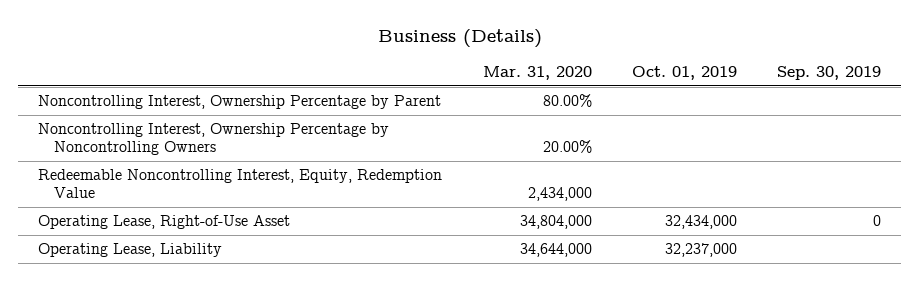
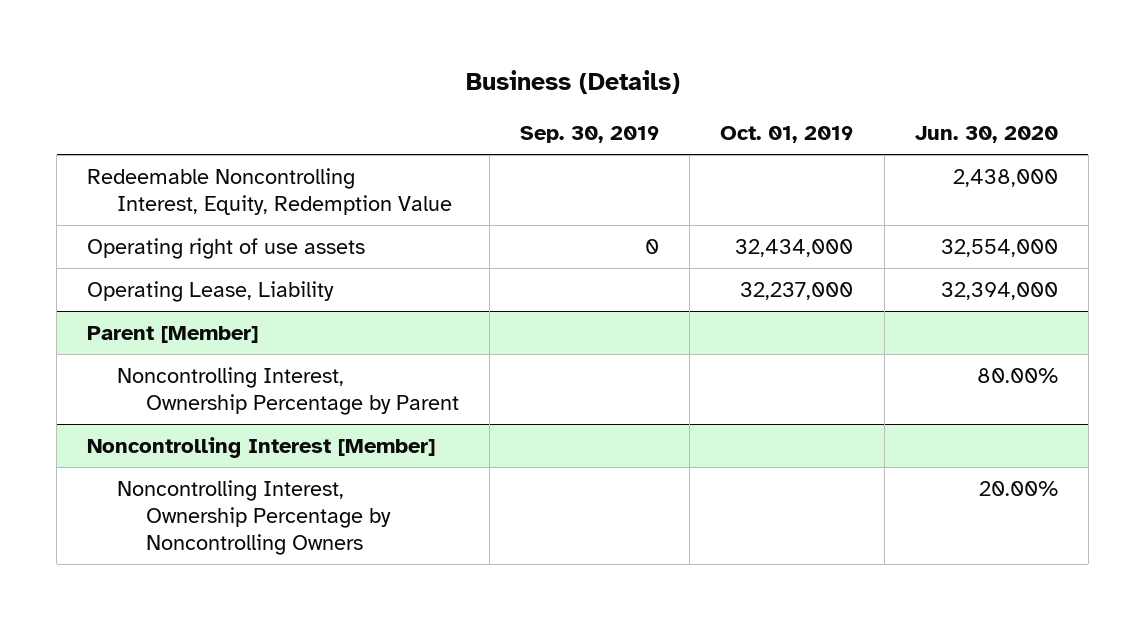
[482,66,592,81] Mar. 31, 2020 -> none
none -> [914,126,1058,144] Jun. 30, 2020
[38,95,442,110] Noncontrolling Interest, Ownership Percentage by Parent -> none
[38,123,390,156] Noncontrolling Interest, Ownership Percentage by Noncontrolling Owners -> none
[38,215,291,230] Operating Lease, Right-of-Use Asset -> [87,237,366,259] Operating right of use assets
none -> [87,325,259,343] Parent [Member]
none -> [116,366,459,415] Noncontrolling Interest, Ownership Percentage by Parent
none -> [87,436,436,458] Noncontrolling Interest [Member]
none -> [116,479,391,555] Noncontrolling Interest, Ownership Percentage by Noncontrolling Owners

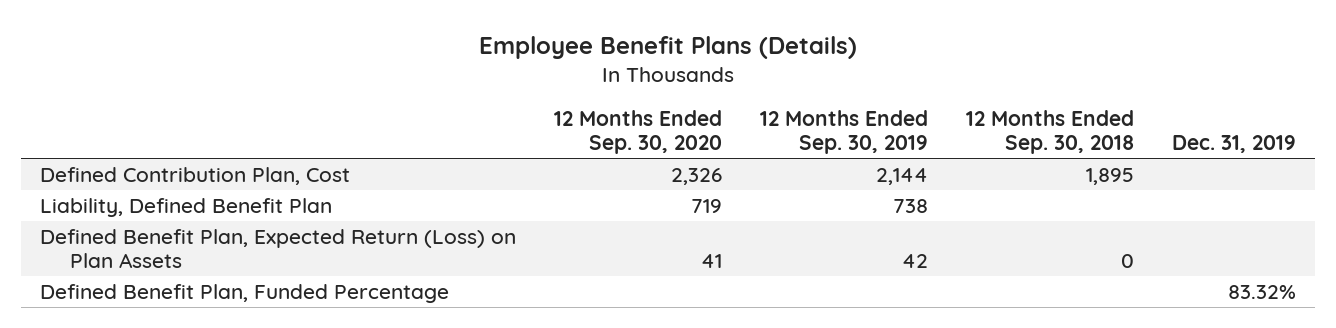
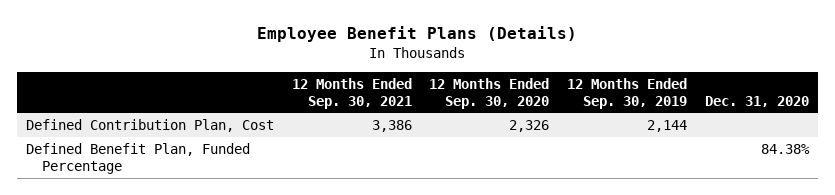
[966,110,1135,155] 12 Months Ended Sep. 30, 2018 -> none
[1172,135,1297,154] Dec. 31, 2019 -> none
none -> [291,77,412,109] 12 Months Ended Sep. 30, 2021
none -> [704,95,809,107] Dec. 31, 2020
[40,197,333,217] Liability, Defined Benefit Plan -> none
[40,228,517,269] Defined Benefit Plan, Expected Return (Loss) on Plan Assets -> none

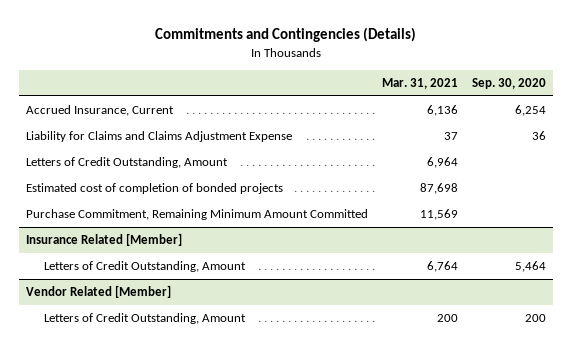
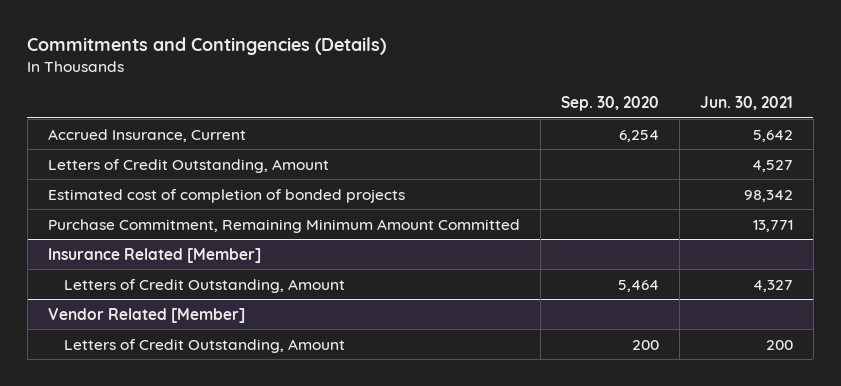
[382,77,459,89] Mar. 31, 2021 -> none
none -> [699,96,793,111] Jun. 30, 2021
[26,131,293,143] Liability for Claims and Claims Adjustment Expense -> none

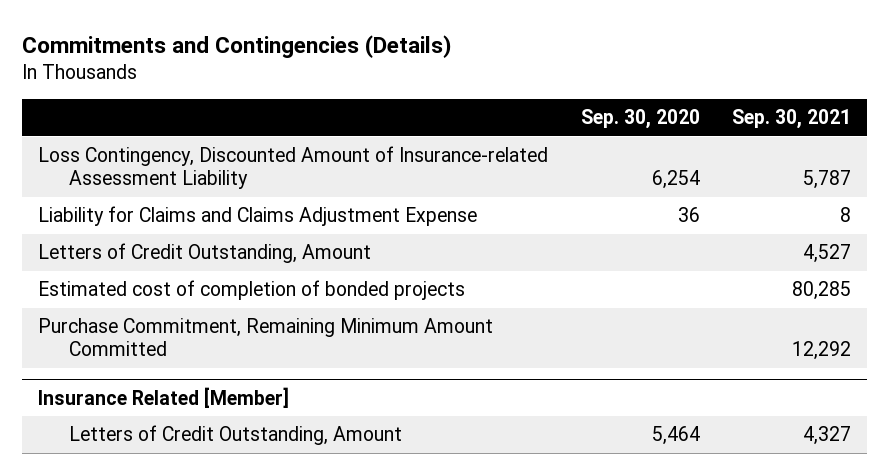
[699,96,793,111] Jun. 30, 2021 -> none
none -> [732,109,852,130] Sep. 30, 2021
[47,128,246,142] Accrued Insurance, Current -> [38,146,549,190] Loss Contingency, Discounted Amount of Insurance-related Assessment Liability
none -> [38,206,478,227] Liability for Claims and Claims Adjustment Expense
[47,307,245,323] Vendor Related [Member] -> none
[63,338,345,353] Letters of Credit Outstanding, Amount -> none

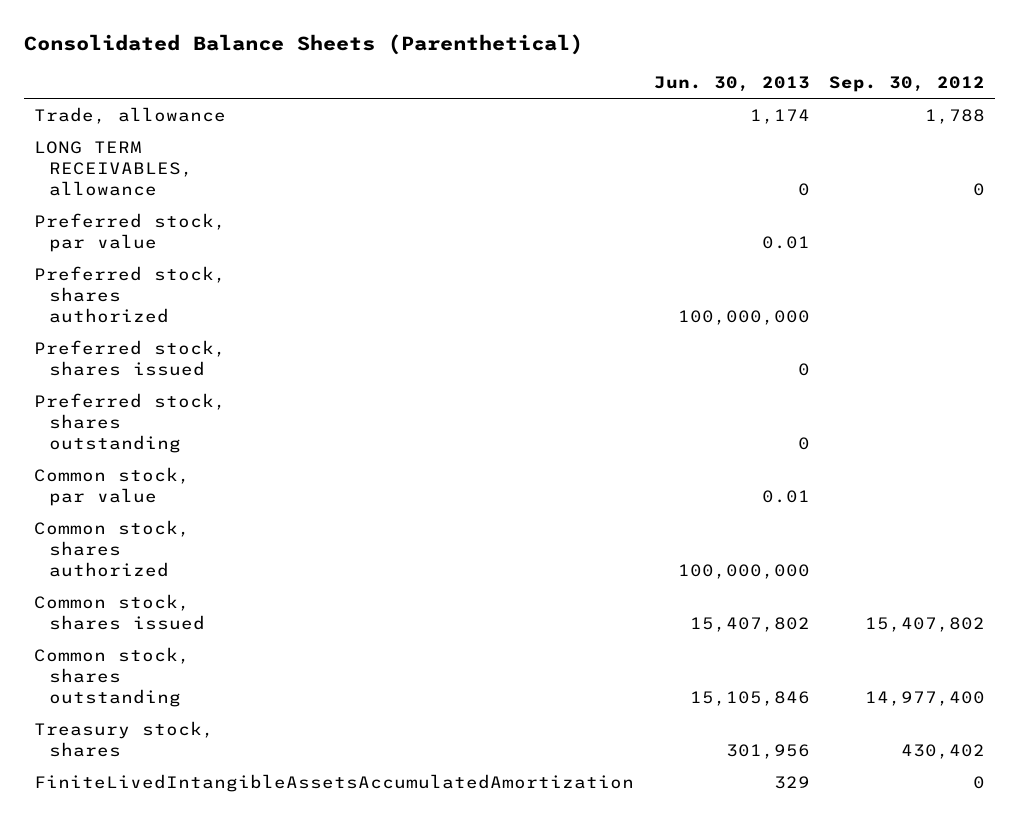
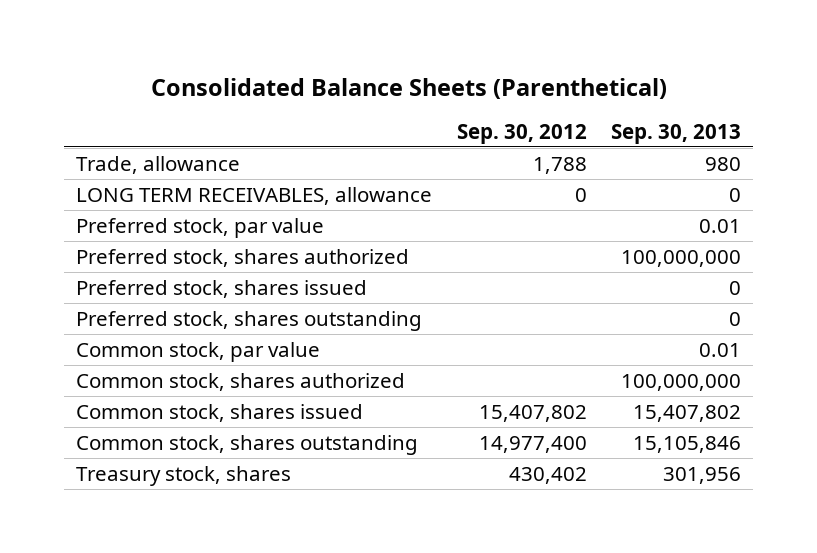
[653,76,810,93] Jun. 30, 2013 -> none
none -> [610,123,741,144] Sep. 30, 2013
[33,773,634,792] FiniteLivedIntangibleAssetsAccumulatedAmortization -> none

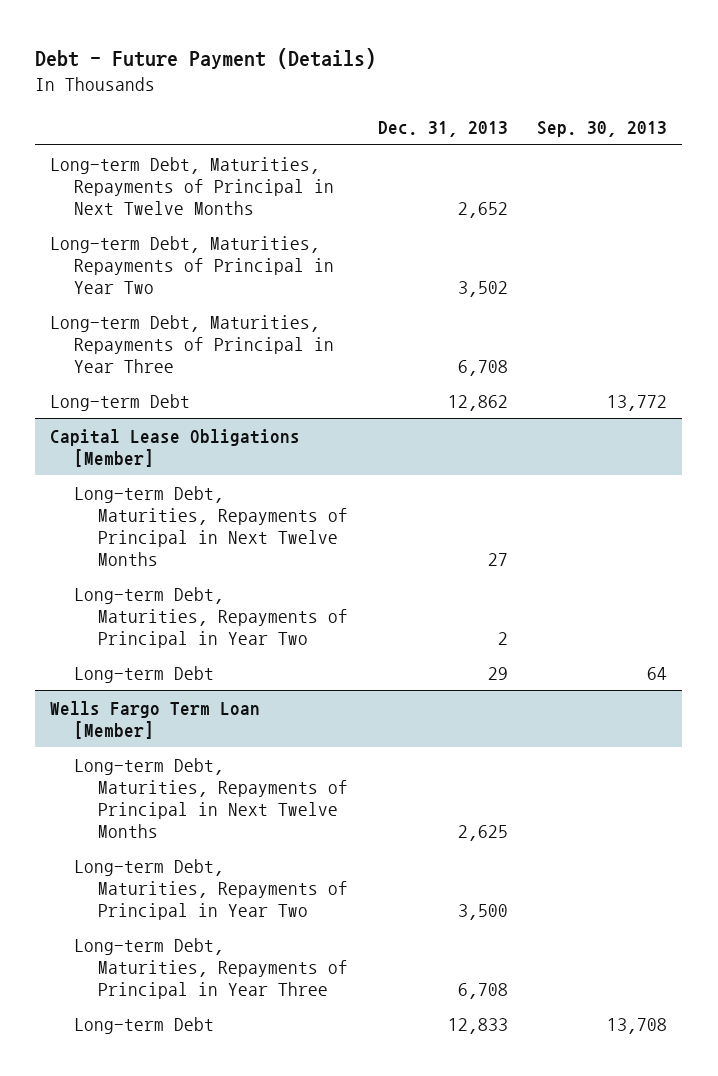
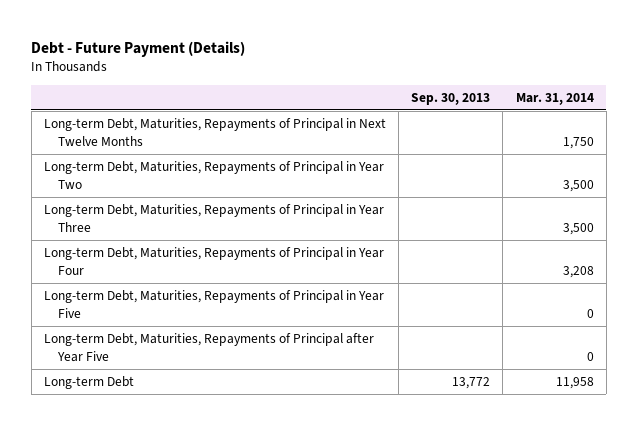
[377,120,508,137] Dec. 31, 2013 -> none
none -> [515,92,594,105] Mar. 31, 2014
none -> [44,246,385,275] Long-term Debt, Maturities, Repayments of Principal in Year Four
none -> [44,289,385,318] Long-term Debt, Maturities, Repayments of Principal in Year Five
none -> [44,332,375,362] Long-term Debt, Maturities, Repayments of Principal after Year Five
[50,428,301,467] Capital Lease Obligations [Member] -> none
[73,485,348,566] Long-term Debt, Maturities, Repayments of Principal in Next Twelve Months -> none
[73,586,348,648] Long-term Debt, Maturities, Repayments of Principal in Year Two -> none
[73,665,214,683] Long-term Debt -> none
[50,700,261,739] Wells Fargo Term Loan [Member] -> none
[73,757,348,838] Long-term Debt, Maturities, Repayments of Principal in Next Twelve Months -> none
[73,858,348,920] Long-term Debt, Maturities, Repayments of Principal in Year Two -> none
[73,937,348,999] Long-term Debt, Maturities, Repayments of Principal in Year Three -> none
[73,1016,214,1034] Long-term Debt -> none

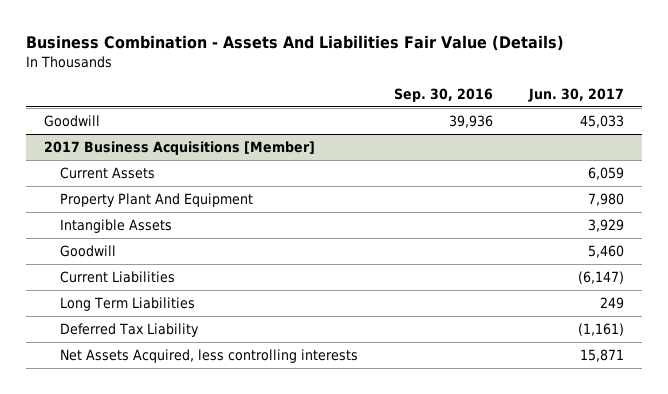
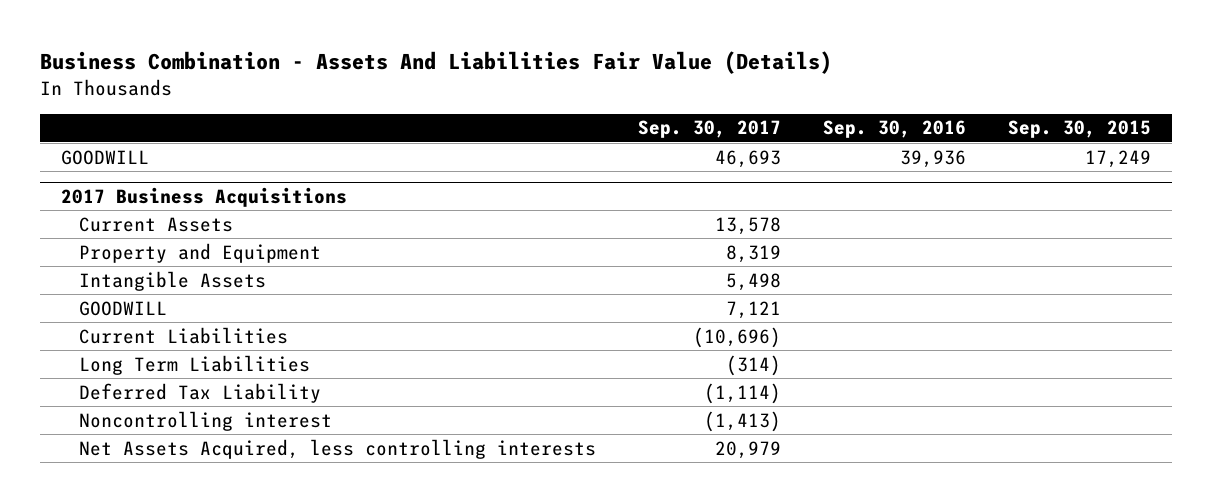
[527,87,624,102] Jun. 30, 2017 -> none
none -> [637,120,781,139] Sep. 30, 2017
none -> [1007,120,1151,139] Sep. 30, 2015
[44,115,101,128] Goodwill -> [60,149,149,165] GOODWILL
[44,141,316,156] 2017 Business Acquisitions [Member] -> [60,186,347,207] 2017 Business Acquisitions
[59,193,253,208] Property Plant And Equipment -> [78,242,321,263] Property and Equipment
[59,245,116,258] Goodwill -> [78,300,167,316] GOODWILL
none -> [78,410,332,431] Noncontrolling interest

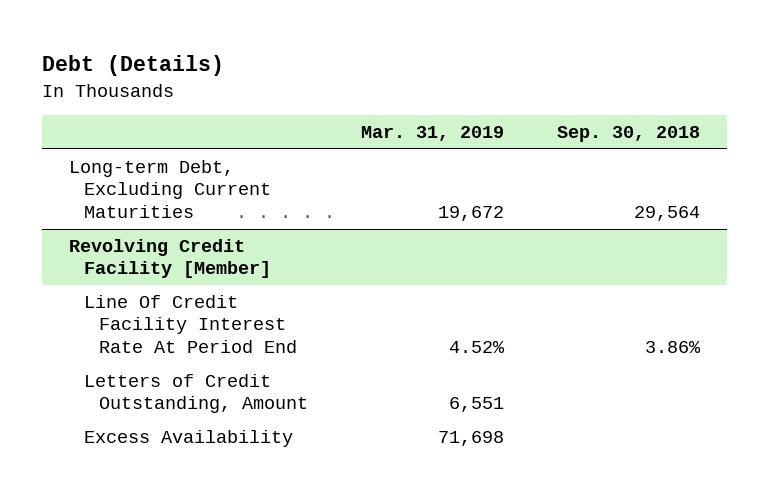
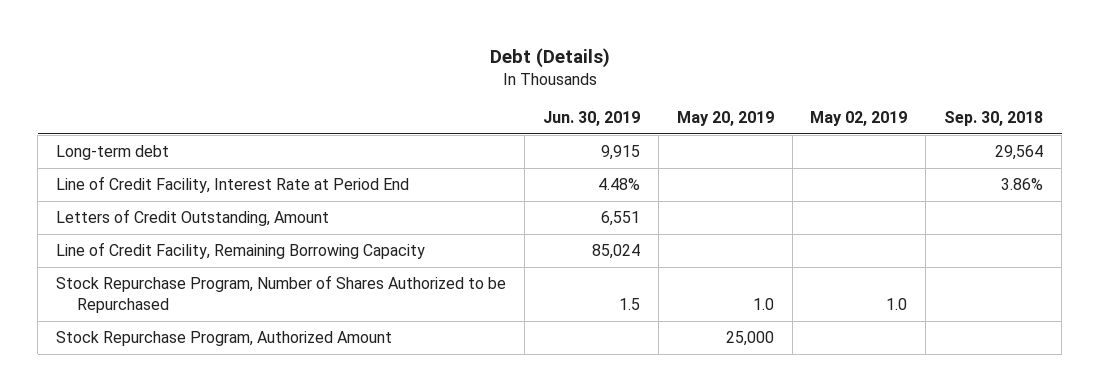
[361,126,505,142] Mar. 31, 2019 -> none
none -> [542,111,640,127] Jun. 30, 2019
none -> [676,111,774,127] May 20, 2019
none -> [810,111,908,127] May 02, 2019
[68,238,272,279] Revolving Credit Facility [Member] -> none
[84,294,298,354] Line Of Credit Facility Interest Rate At Period End -> none
[84,373,309,414] Letters of Credit Outstanding, Amount -> none
[84,429,294,447] Excess Availability -> none
[68,159,272,219] Long-term Debt, Excluding Current Maturities -> [56,145,170,161] Long-term debt
none -> [56,176,410,194] Line of Credit Facility, Interest Rate at Period End
none -> [56,209,330,227] Letters of Credit Outstanding, Amount
none -> [56,242,426,260] Line of Credit Facility, Remaining Borrowing Capacity
none -> [56,275,507,313] Stock Repurchase Program, Number of Shares Authorized to be Repurchased
none -> [56,331,393,347] Stock Repurchase Program, Authorized Amount

